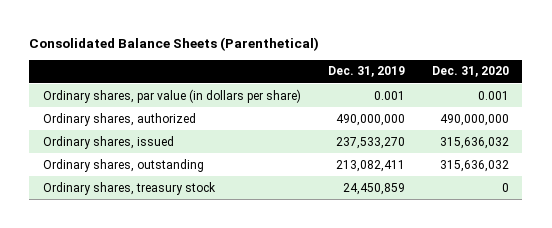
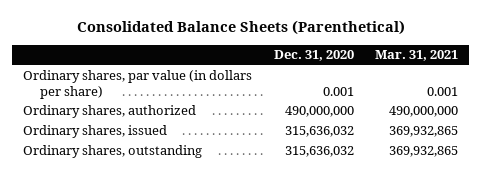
[327,66,405,78] Dec. 31, 2019 -> none
none -> [374,50,458,62] Mar. 31, 2021
[42,181,216,195] Ordinary shares, treasury stock -> none

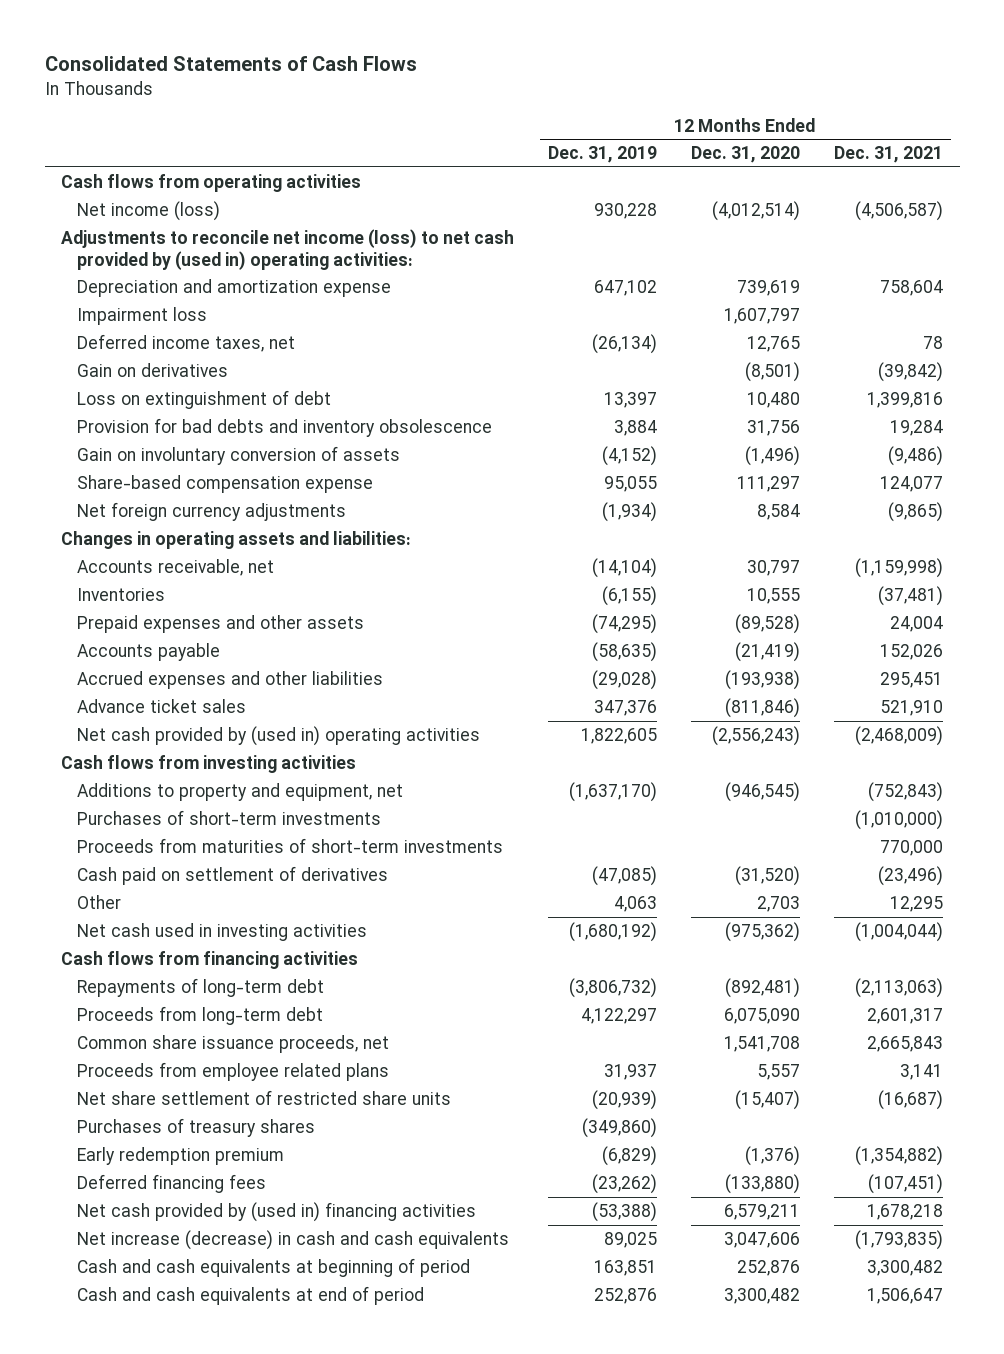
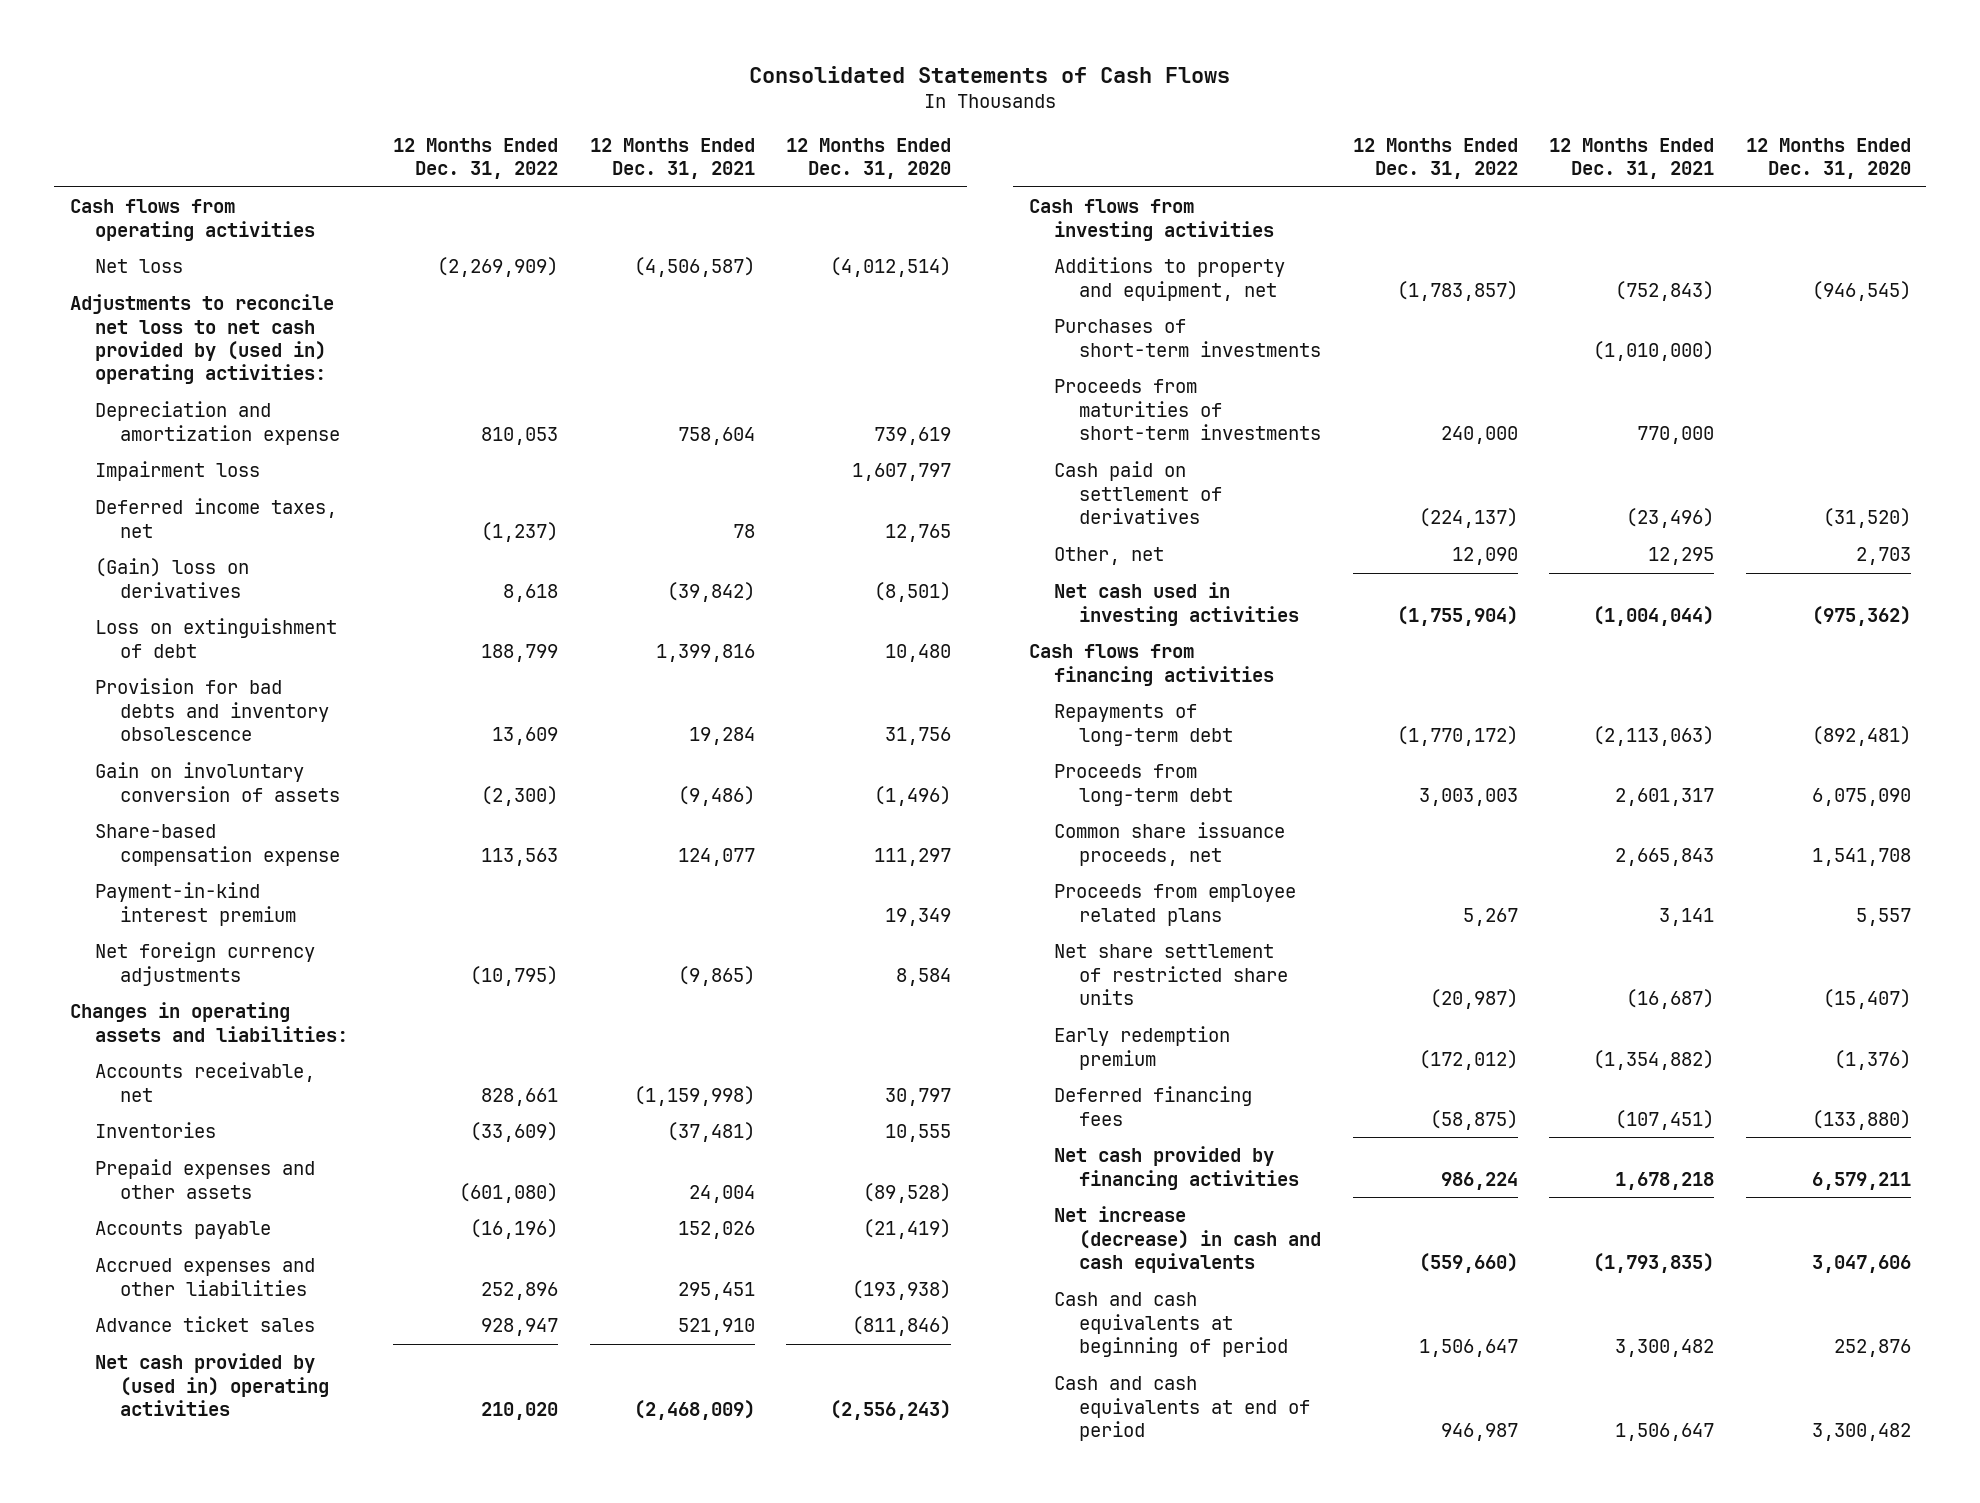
[548,146,658,164] Dec. 31, 2019 -> none
none -> [393,137,559,179] 12 Months Ended Dec. 31, 2022
[77,200,221,221] Net income (loss) -> [94,259,183,274] Net loss
[61,228,515,270] Adjustments to reconcile net income (loss) to net cash provided by (used in) operating activities: -> [69,294,334,385] Adjustments to reconcile net loss to net cash provided by (used in) operating activities:
[77,362,229,377] Gain on derivatives -> [94,558,249,598] (Gain) loss on derivatives
none -> [94,882,296,926] Payment-in-kind interest premium
[77,894,122,909] Other -> [1054,547,1165,566] Other, net
[77,1117,316,1137] Purchases of treasury shares -> none
[77,1201,477,1222] Net cash provided by (used in) financing activities -> [1054,1146,1300,1190] Net cash provided by financing activities

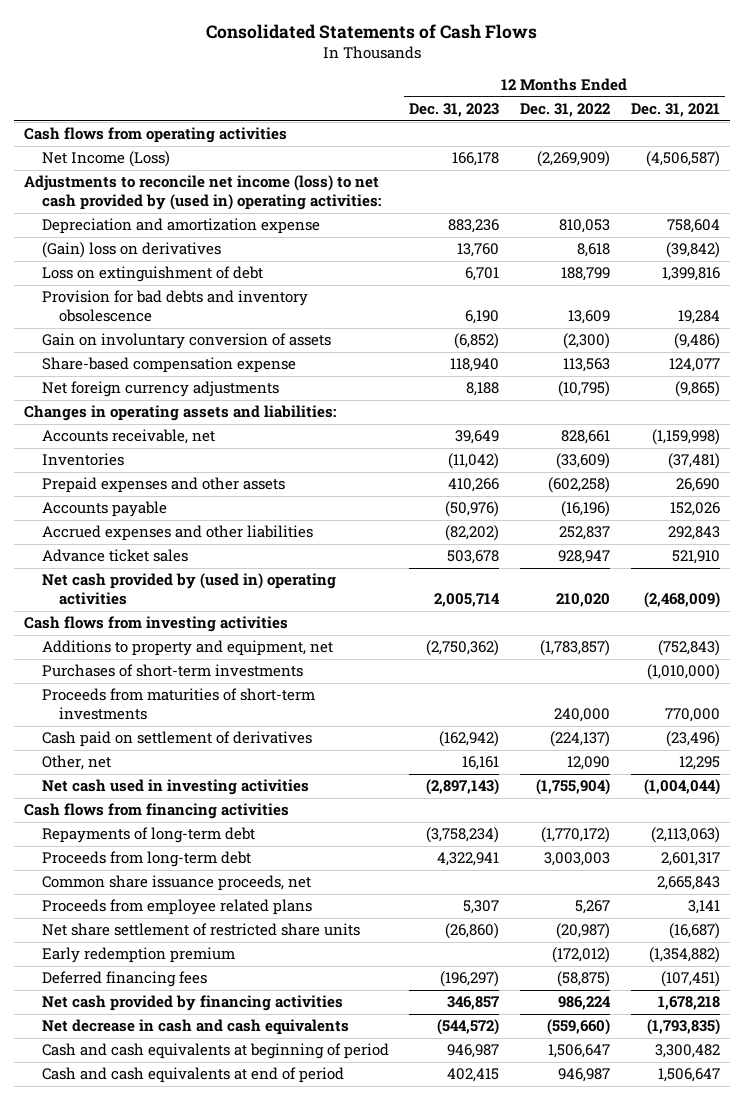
[786,137,952,179] 12 Months Ended Dec. 31, 2020 -> none
none -> [409,103,500,118] Dec. 31, 2023
[94,259,183,274] Net loss -> [41,151,170,168] Net Income (Loss)
[69,294,334,385] Adjustments to reconcile net loss to net cash provided by (used in) operating activities: -> [24,175,381,210] Adjustments to reconcile net income (loss) to net cash provided by (used in) operating activities:
[94,461,260,482] Impairment loss -> none
[94,498,337,538] Deferred income taxes, net -> none
[94,882,296,926] Payment-in-kind interest premium -> none
[459,1182,559,1203] (601,080) -> [547,477,610,494] (602,258)
[688,1184,755,1203] 24,004 -> [675,478,720,493] 26,690
[481,1281,559,1300] 252,896 -> [558,526,610,541] 252,837
[677,1281,755,1300] 295,451 -> [667,526,720,541] 292,843
[1054,1206,1322,1273] Net increase (decrease) in cash and cash equivalents -> [41,1019,349,1036] Net decrease in cash and cash equivalents

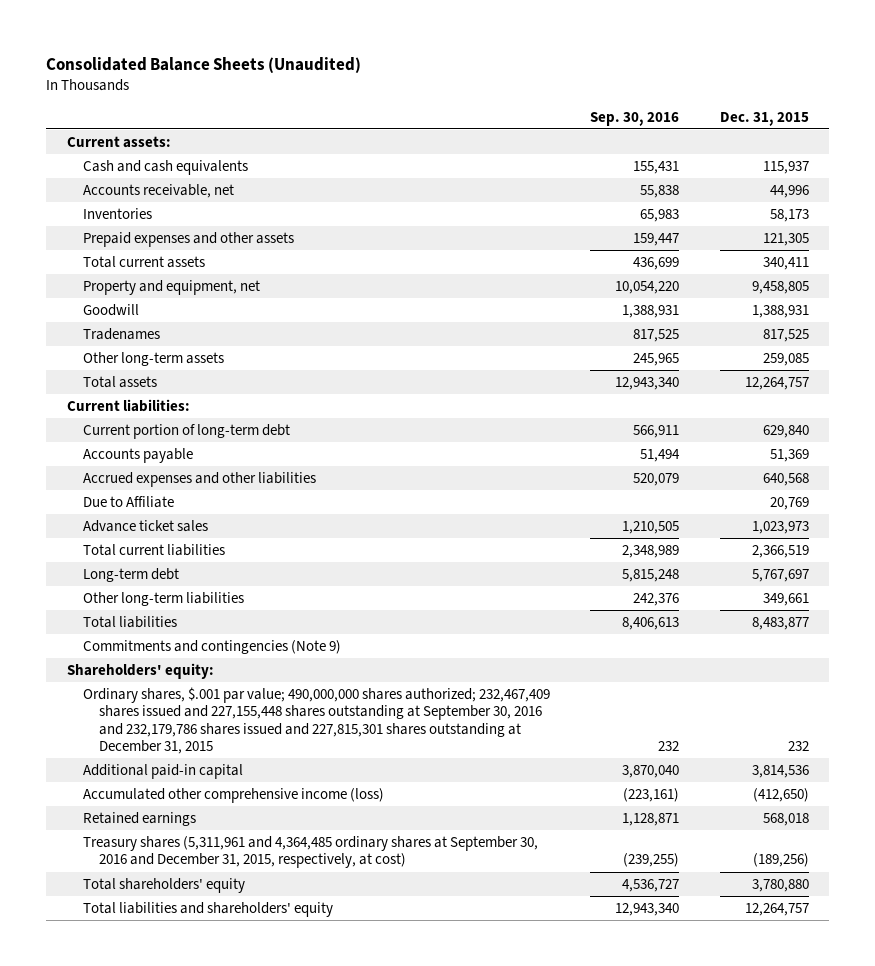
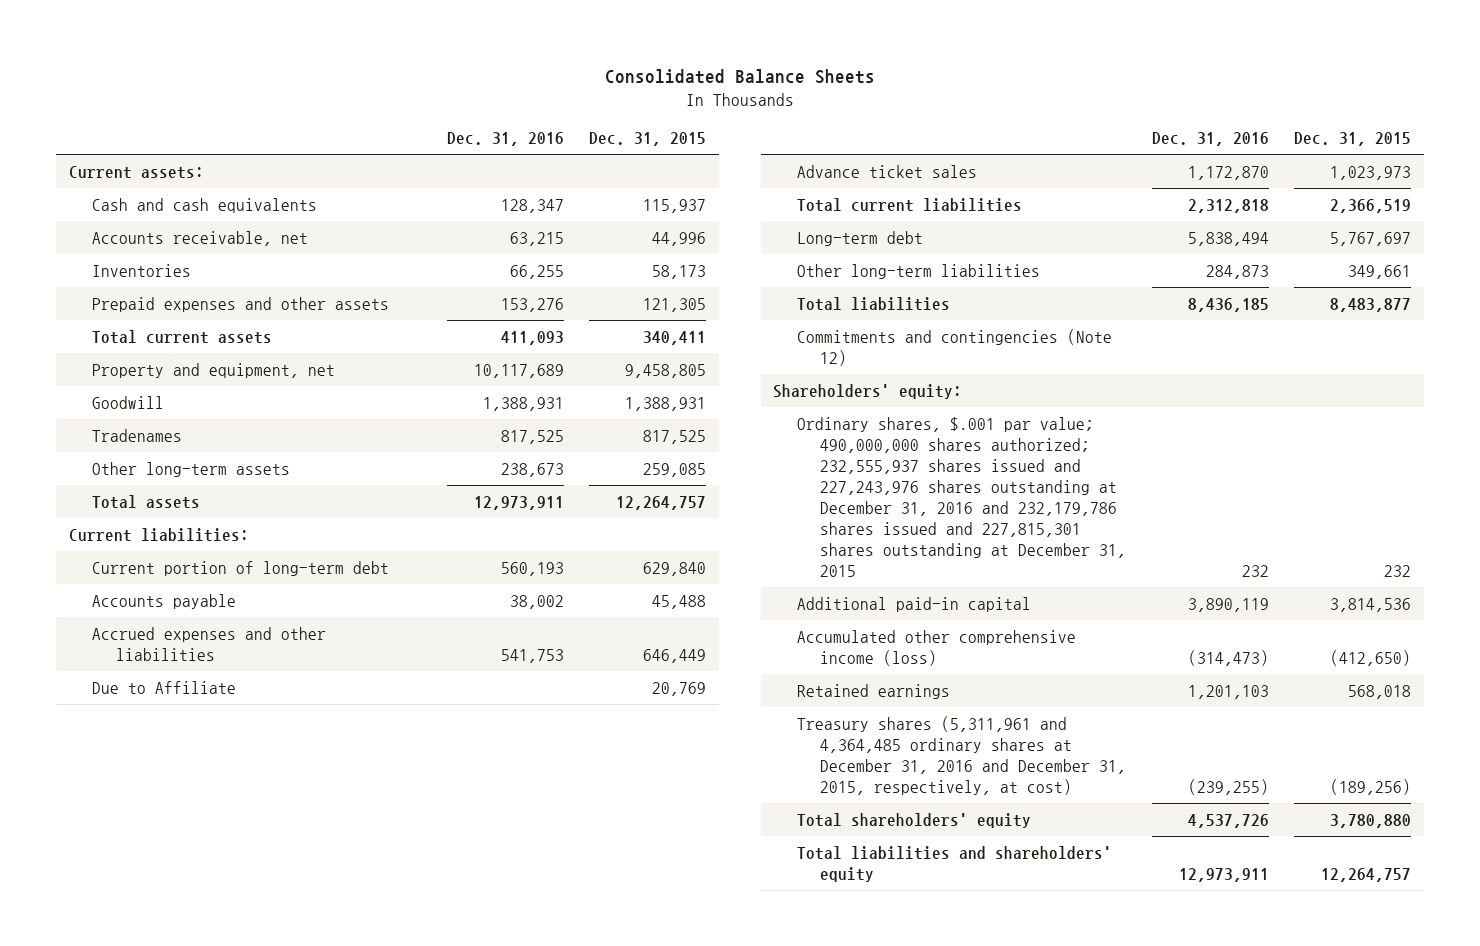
[46,56,362,73] Consolidated Balance Sheets (Unaudited) -> [604,69,875,85] Consolidated Balance Sheets
[590,111,680,126] Sep. 30, 2016 -> none
none -> [447,132,565,147] Dec. 31, 2016
[769,449,809,463] 51,369 -> [652,594,707,609] 45,488
[762,473,809,487] 640,568 -> [643,648,707,663] 646,449
[82,640,341,655] Commitments and contingencies (Note 9) -> [796,328,1112,366] Commitments and contingencies (Note 12)
[82,687,550,755] Ordinary shares, $.001 par value; 490,000,000 shares authorized; 232,467,409 shares issued and 227,155,448 shares outstanding at September 30, 2016 and 232,179,786 shares issued and 227,815,301 shares outstanding at December 31, 2015 -> [796,416,1127,577] Ordinary shares, $.001 par value; 490,000,000 shares authorized; 232,555,937 shares issued and 227,243,976 shares outstanding at December 31, 2016 and 232,179,786 shares issued and 227,815,301 shares outstanding at December 31, 2015
[82,836,538,869] Treasury shares (5,311,961 and 4,364,485 ordinary shares at September 30, 2016 and December 31, 2015, respectively, at cost) -> [796,715,1127,795] Treasury shares (5,311,961 and 4,364,485 ordinary shares at December 31, 2016 and December 31, 2015, respectively, at cost)

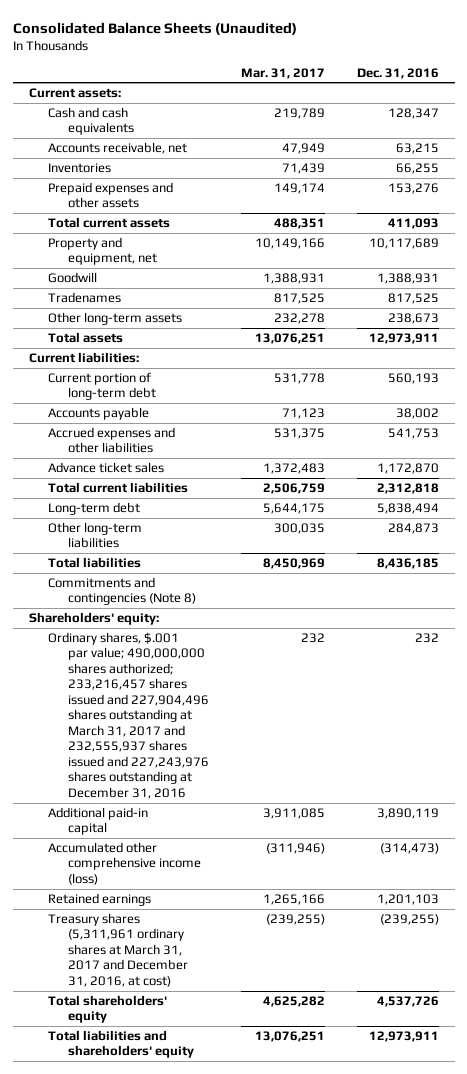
[604,69,875,85] Consolidated Balance Sheets -> [12,21,297,35] Consolidated Balance Sheets (Unaudited)
[589,132,707,147] Dec. 31, 2015 -> none
none -> [240,67,325,79] Mar. 31, 2017
[92,680,237,694] Due to Affiliate -> none
[796,328,1112,366] Commitments and contingencies (Note 12) -> [48,576,197,606] Commitments and contingencies (Note 8)
[796,416,1127,577] Ordinary shares, $.001 par value; 490,000,000 shares authorized; 232,555,937 shares issued and 227,243,976 shares outstanding at December 31, 2016 and 232,179,786 shares issued and 227,815,301 shares outstanding at December 31, 2015 -> [48,631,210,799] Ordinary shares, $.001 par value; 490,000,000 shares authorized; 233,216,457 shares issued and 227,904,496 shares outstanding at March 31, 2017 and 232,555,937 shares issued and 227,243,976 shares outstanding at December 31, 2016
[796,715,1127,795] Treasury shares (5,311,961 and 4,364,485 ordinary shares at December 31, 2016 and December 31, 2015, respectively, at cost) -> [48,912,189,987] Treasury shares (5,311,961 ordinary shares at March 31, 2017 and December 31, 2016, at cost)

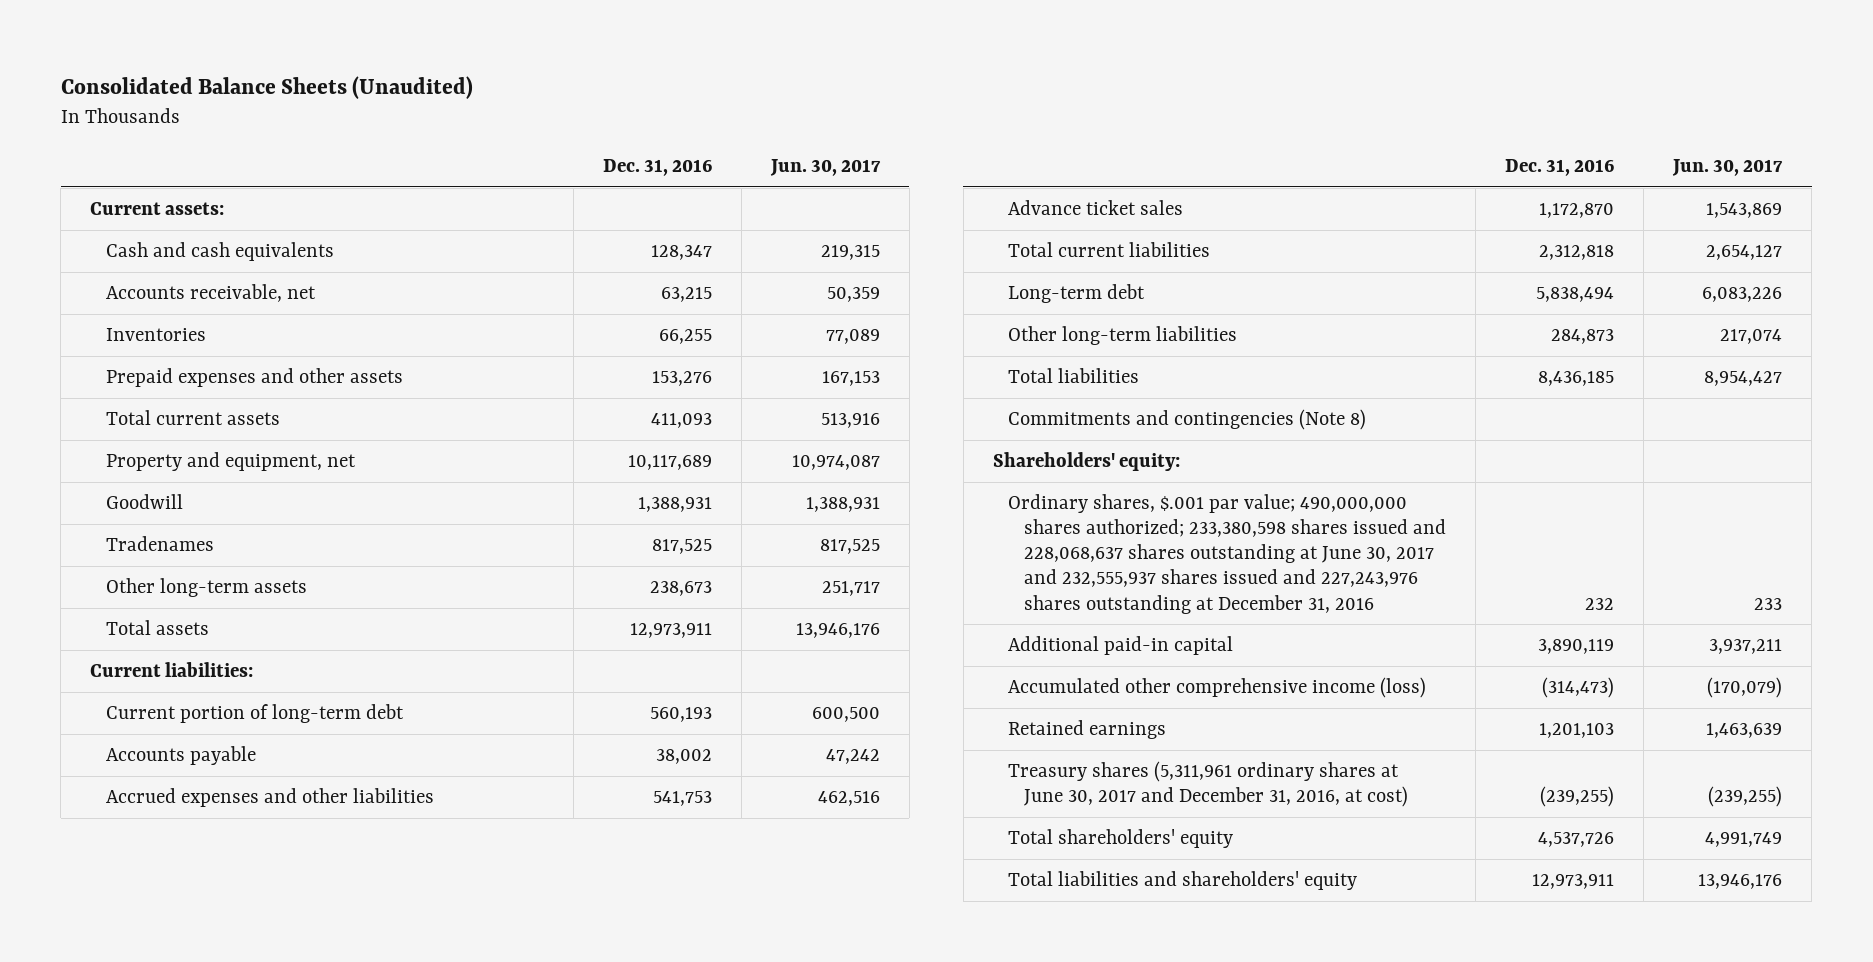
[240,67,325,79] Mar. 31, 2017 -> none
none -> [769,158,881,176] Jun. 30, 2017
[48,631,210,799] Ordinary shares, $.001 par value; 490,000,000 shares authorized; 233,216,457 shares issued and 227,904,496 shares outstanding at March 31, 2017 and 232,555,937 shares issued and 227,243,976 shares outstanding at December 31, 2016 -> [1008,493,1446,614] Ordinary shares, $.001 par value; 490,000,000 shares authorized; 233,380,598 shares issued and 228,068,637 shares outstanding at June 30, 2017 and 232,555,937 shares issued and 227,243,976 shares outstanding at December 31, 2016
[48,912,189,987] Treasury shares (5,311,961 ordinary shares at March 31, 2017 and December 31, 2016, at cost) -> [1008,760,1408,808] Treasury shares (5,311,961 ordinary shares at June 30, 2017 and December 31, 2016, at cost)

